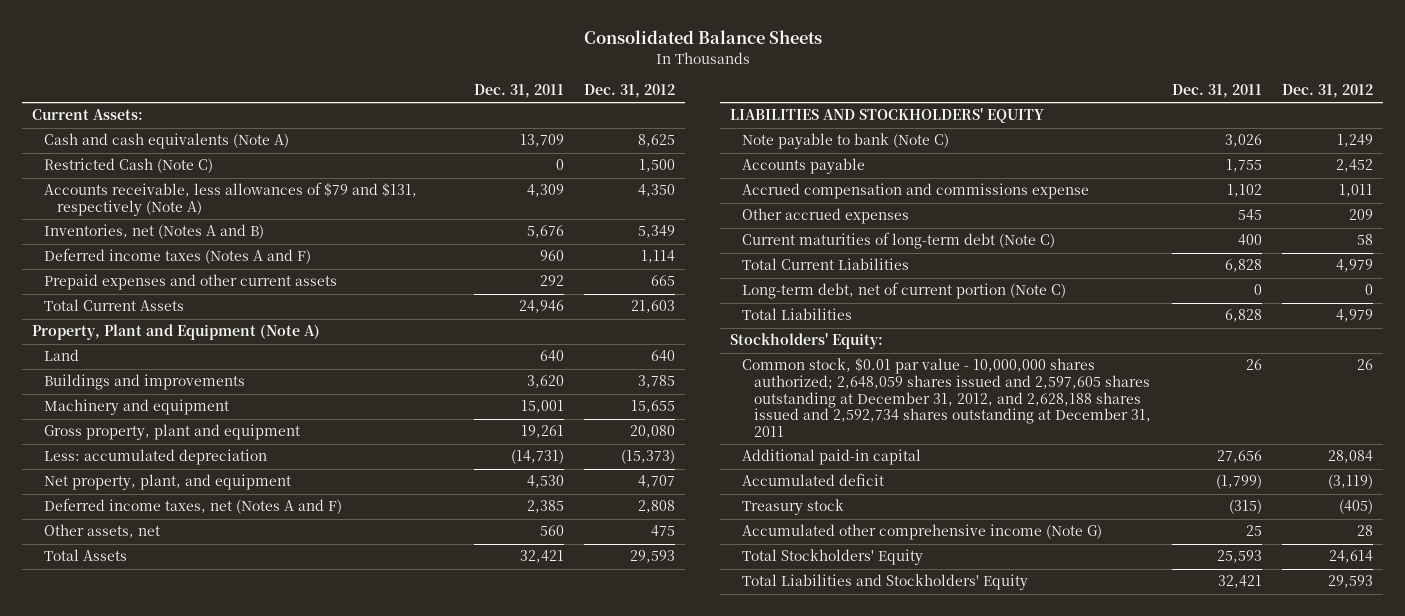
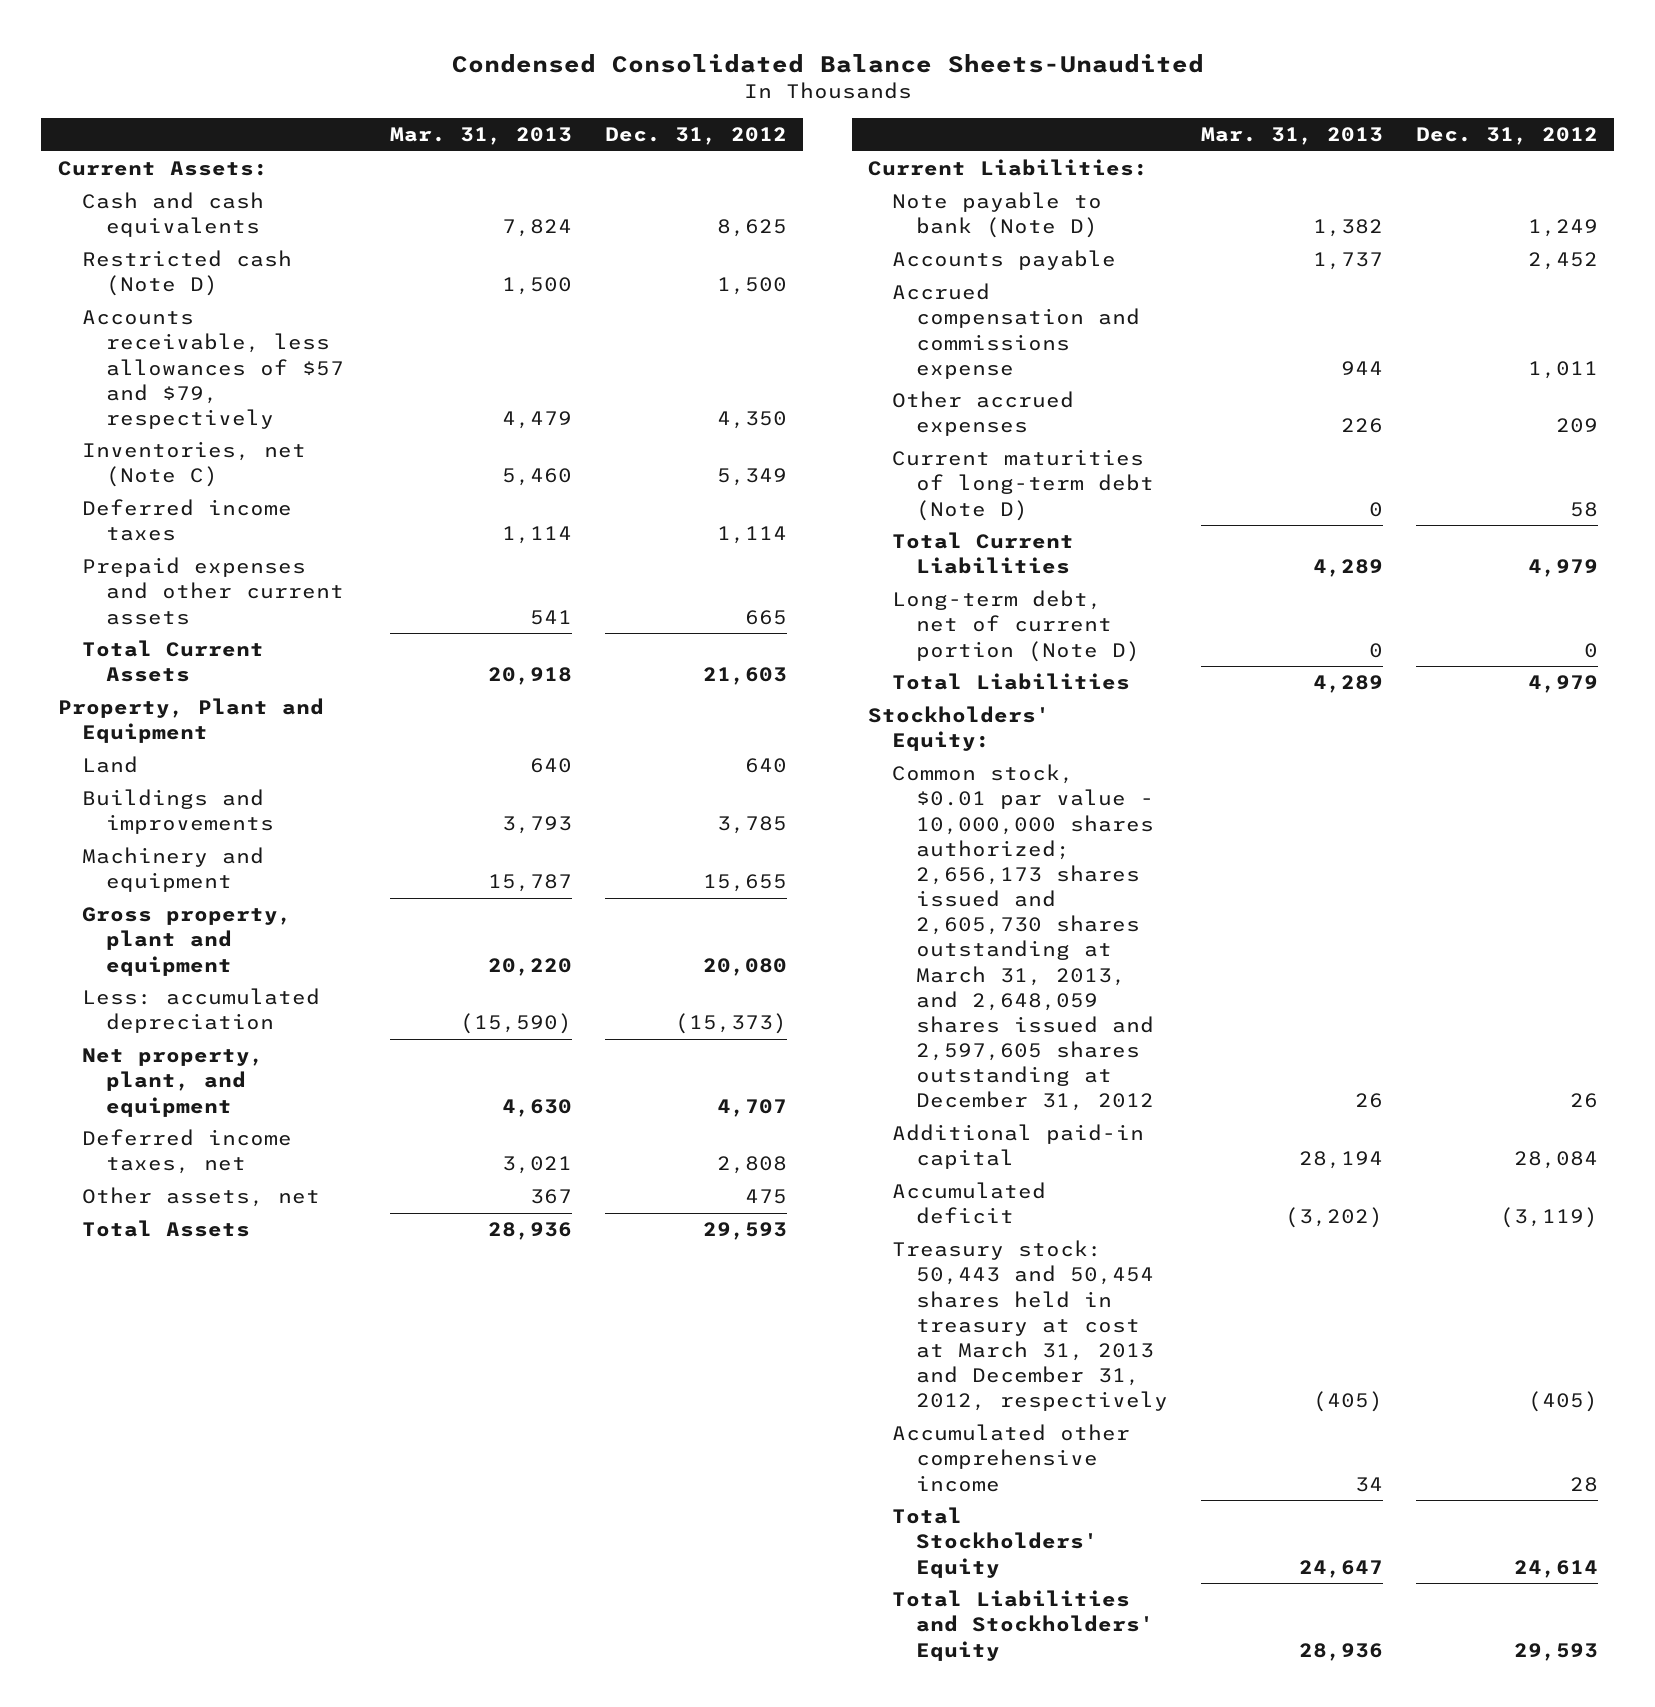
[583,30,822,45] Consolidated Balance Sheets -> [451,53,1204,73] Condensed Consolidated Balance Sheets-Unaudited
[473,84,564,99] Dec. 31, 2011 -> none
none -> [390,127,573,146] Mar. 31, 2013
[44,133,290,150] Cash and cash equivalents (Note A) -> [81,192,264,238] Cash and cash equivalents
[44,158,214,174] Restricted Cash (Note C) -> [81,250,292,297] Restricted cash (Note D)
[44,182,418,217] Accounts receivable, less allowances of $79 and $131, respectively (Note A) -> [81,310,344,429] Accounts receivable, less allowances of $57 and $79, respectively
[44,224,265,240] Inventories, net (Notes A and B) -> [81,441,306,488] Inventories, net (Note C)
[44,248,312,265] Deferred income taxes (Notes A and F) -> [81,499,292,542] Deferred income taxes
[32,324,321,341] Property, Plant and Equipment (Note A) -> [57,698,324,744] Property, Plant and Equipment
[44,498,343,515] Deferred income taxes, net (Notes A and F) -> [81,1129,292,1175] Deferred income taxes, net
[730,108,1045,124] LIABILITIES AND STOCKHOLDERS' EQUITY -> none
none -> [868,159,1149,177] Current Liabilities:
[742,133,950,150] Note payable to bank (Note C) -> [892,192,1103,239] Note payable to bank (Note D)
[742,232,1056,250] Current maturities of long-term debt (Note C) -> [892,449,1155,521] Current maturities of long-term debt (Note D)
[742,282,1067,300] Long-term debt, net of current portion (Note C) -> [892,590,1141,662] Long-term debt, net of current portion (Note D)
[742,358,1152,438] Common stock, $0.01 par value - 10,000,000 shares authorized; 2,648,059 shares issued and 2,597,605 shares outstanding at December 31, 2012, and 2,628,188 shares issued and 2,592,734 shares outstanding at December 31, 2011 -> [892,764,1155,1112] Common stock, $0.01 par value - 10,000,000 shares authorized; 2,656,173 shares issued and 2,605,730 shares outstanding at March 31, 2013, and 2,648,059 shares issued and 2,597,605 shares outstanding at December 31, 2012
[742,499,845,516] Treasury stock -> [892,1240,1169,1412] Treasury stock: 50,443 and 50,454 shares held in treasury at cost at March 31, 2013 and December 31, 2012, respectively
[742,524,1103,541] Accumulated other comprehensive income (Note G) -> [892,1424,1131,1492] Accumulated other comprehensive income

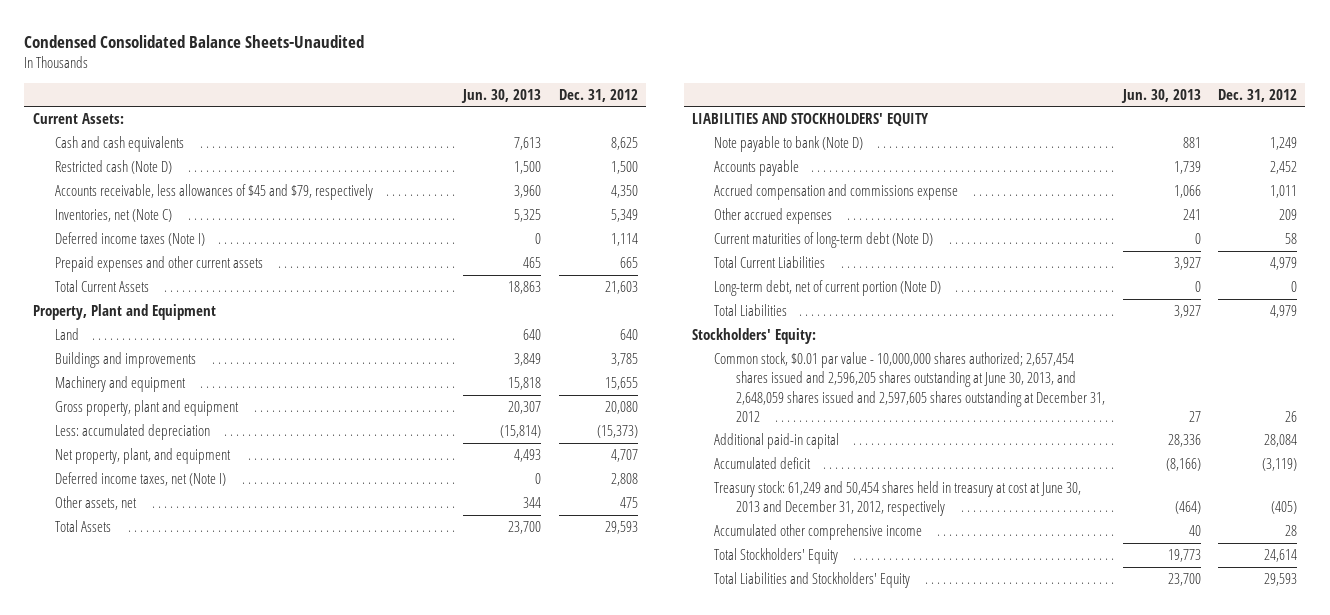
[390,127,573,146] Mar. 31, 2013 -> none
none -> [461,88,542,103] Jun. 30, 2013
[81,310,344,429] Accounts receivable, less allowances of $57 and $79, respectively -> [55,184,374,201] Accounts receivable, less allowances of $45 and $79, respectively
[81,499,292,542] Deferred income taxes -> [55,232,206,247] Deferred income taxes (Note I)
[81,1129,292,1175] Deferred income taxes, net -> [55,472,227,487] Deferred income taxes, net (Note I)
[868,159,1149,177] Current Liabilities: -> none
none -> [692,113,930,127] LIABILITIES AND STOCKHOLDERS' EQUITY
[892,764,1155,1112] Common stock, $0.01 par value - 10,000,000 shares authorized; 2,656,173 shares issued and 2,605,730 shares outstanding at March 31, 2013, and 2,648,059 shares issued and 2,597,605 shares outstanding at December 31, 2012 -> [714,352,1106,422] Common stock, $0.01 par value - 10,000,000 shares authorized; 2,657,454 shares issued and 2,596,205 shares outstanding at June 30, 2013, and 2,648,059 shares issued and 2,597,605 shares outstanding at December 31, 2012
[892,1240,1169,1412] Treasury stock: 50,443 and 50,454 shares held in treasury at cost at March 31, 2013 and December 31, 2012, respectively -> [714,481,1082,517] Treasury stock: 61,249 and 50,454 shares held in treasury at cost at June 30, 2013 and December 31, 2012, respectively

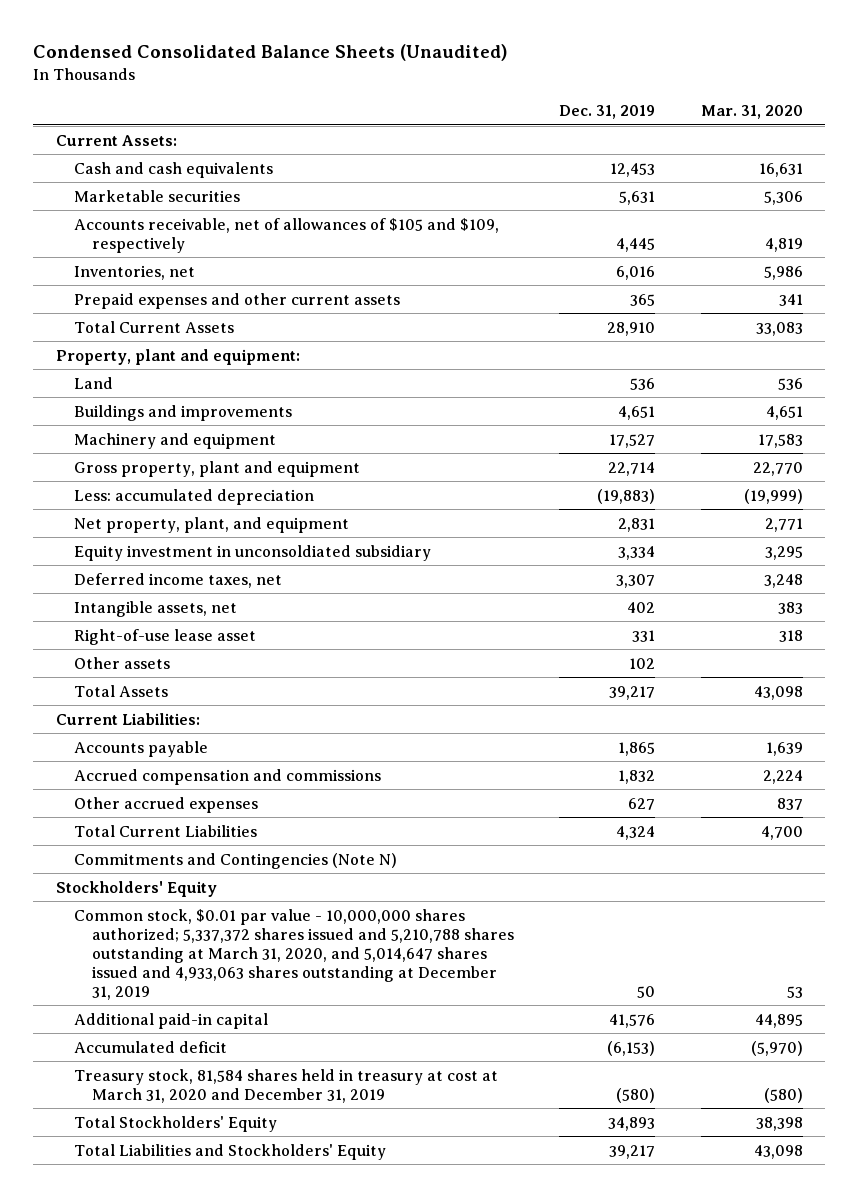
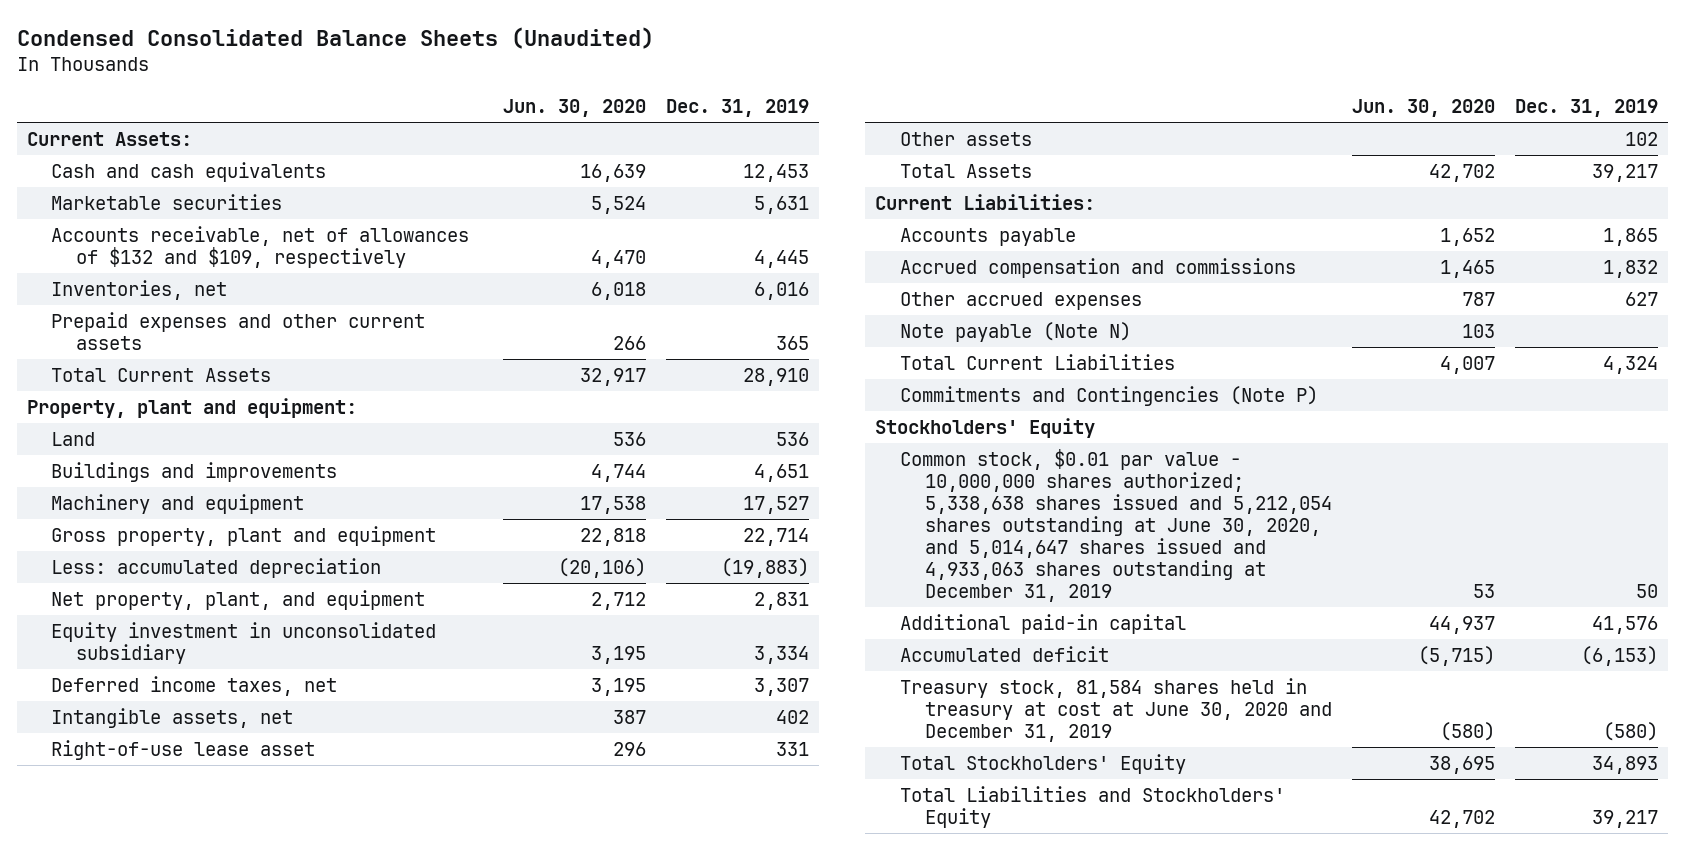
[700,104,803,119] Mar. 31, 2020 -> none
none -> [502,98,646,117] Jun. 30, 2020
[73,217,499,253] Accounts receivable, net of allowances of $105 and $109, respectively -> [51,226,470,269] Accounts receivable, net of allowances of $132 and $109, respectively
[73,544,431,561] Equity investment in unconsoldiated subsidiary -> [51,622,437,665] Equity investment in unconsolidated subsidiary
none -> [900,322,1132,343] Note payable (Note N)
[73,852,397,869] Commitments and Contingencies (Note N) -> [900,386,1319,407] Commitments and Contingencies (Note P)
[73,908,514,1000] Common stock, $0.01 par value - 10,000,000 shares authorized; 5,337,372 shares issued and 5,210,788 shares outstanding at March 31, 2020, and 5,014,647 shares issued and 4,933,063 shares outstanding at December 31, 2019 -> [900,449,1332,602] Common stock, $0.01 par value - 10,000,000 shares authorized; 5,338,638 shares issued and 5,212,054 shares outstanding at June 30, 2020, and 5,014,647 shares issued and 4,933,063 shares outstanding at December 31, 2019
[73,1068,498,1103] Treasury stock, 81,584 shares held in treasury at cost at March 31, 2020 and December 31, 2019 -> [900,678,1332,742] Treasury stock, 81,584 shares held in treasury at cost at June 30, 2020 and December 31, 2019

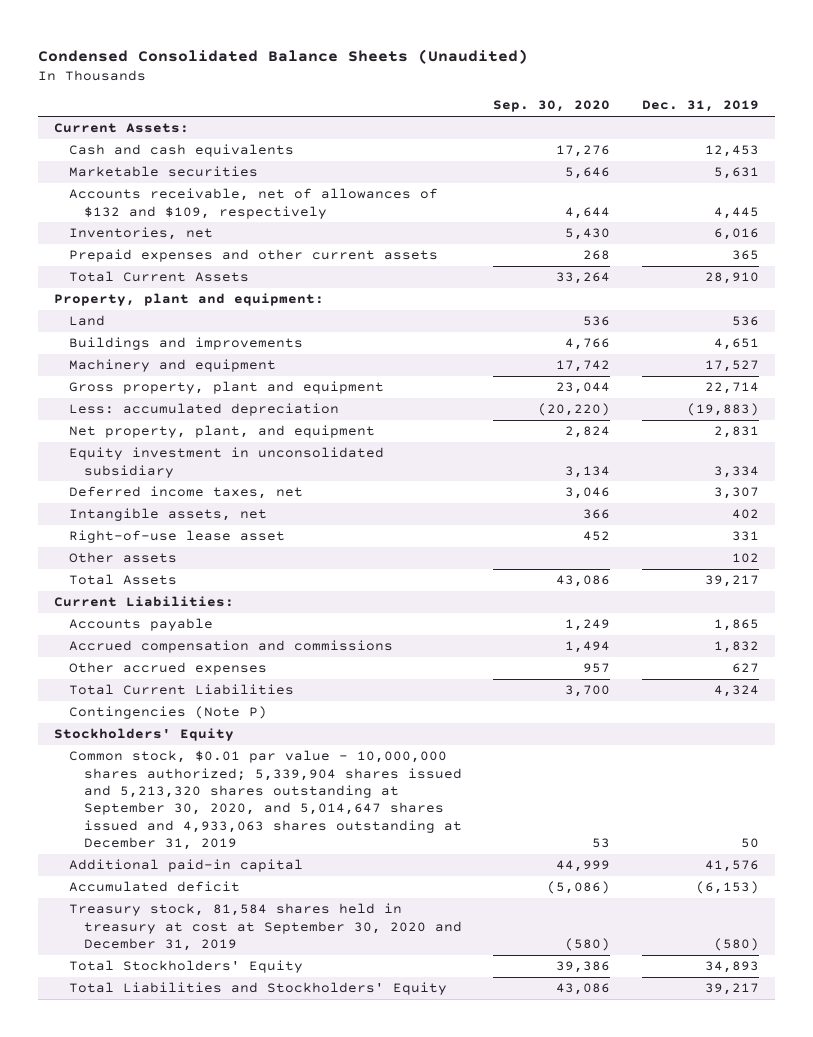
[502,98,646,117] Jun. 30, 2020 -> none
none -> [493,100,611,113] Sep. 30, 2020
[900,322,1132,343] Note payable (Note N) -> none
[900,386,1319,407] Commitments and Contingencies (Note P) -> [68,706,267,720] Contingencies (Note P)
[900,449,1332,602] Common stock, $0.01 par value - 10,000,000 shares authorized; 5,338,638 shares issued and 5,212,054 shares outstanding at June 30, 2020, and 5,014,647 shares issued and 4,933,063 shares outstanding at December 31, 2019 -> [68,750,462,851] Common stock, $0.01 par value - 10,000,000 shares authorized; 5,339,904 shares issued and 5,213,320 shares outstanding at September 30, 2020, and 5,014,647 shares issued and 4,933,063 shares outstanding at December 31, 2019
[900,678,1332,742] Treasury stock, 81,584 shares held in treasury at cost at June 30, 2020 and December 31, 2019 -> [68,903,462,952] Treasury stock, 81,584 shares held in treasury at cost at September 30, 2020 and December 31, 2019

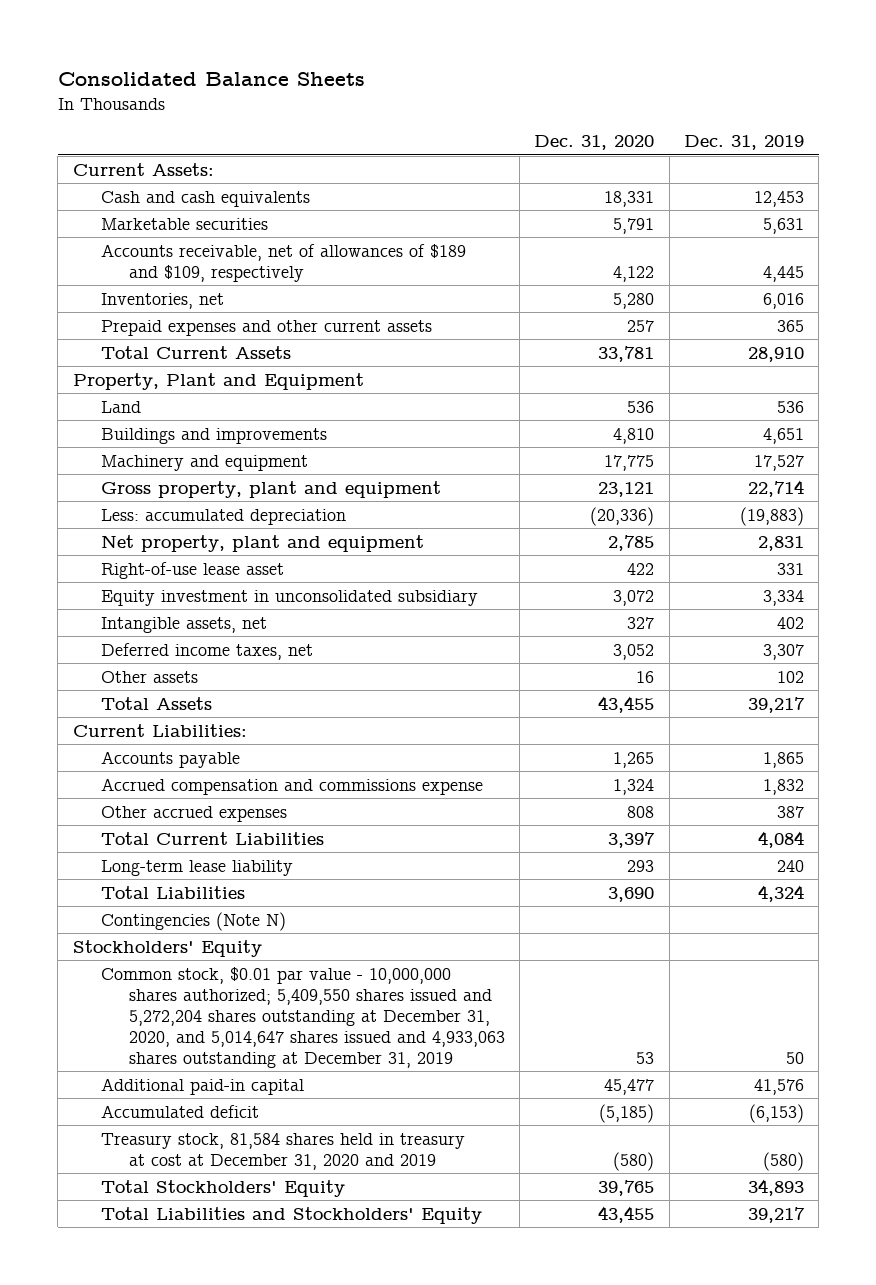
[38,48,529,64] Condensed Consolidated Balance Sheets (Unaudited) -> [57,71,365,86] Consolidated Balance Sheets
[493,100,611,113] Sep. 30, 2020 -> none
none -> [534,135,655,151] Dec. 31, 2020
[68,188,438,219] Accounts receivable, net of allowances of $132 and $109, respectively -> [100,243,466,282] Accounts receivable, net of allowances of $189 and $109, respectively
[54,293,325,307] Property, plant and equipment: -> [72,372,364,390] Property, Plant and Equipment
[68,425,375,439] Net property, plant, and equipment -> [100,534,424,552] Net property, plant and equipment
[68,530,285,544] Right-of-use lease asset -> [100,561,284,579] Right-of-use lease asset
[68,486,303,500] Deferred income taxes, net -> [100,642,313,660] Deferred income taxes, net
[68,640,393,654] Accrued compensation and commissions -> [100,777,483,795] Accrued compensation and commissions expense
[732,663,760,674] 627 -> [776,805,804,818] 387
[714,685,760,698] 4,324 -> [757,830,804,848] 4,084
none -> [100,859,293,876] Long-term lease liability
none -> [100,885,245,899] Total Liabilities
[68,706,267,720] Contingencies (Note P) -> [100,911,286,931] Contingencies (Note N)
[68,750,462,851] Common stock, $0.01 par value - 10,000,000 shares authorized; 5,339,904 shares issued and 5,213,320 shares outstanding at September 30, 2020, and 5,014,647 shares issued and 4,933,063 shares outstanding at December 31, 2019 -> [100,966,505,1068] Common stock, $0.01 par value - 10,000,000 shares authorized; 5,409,550 shares issued and 5,272,204 shares outstanding at December 31, 2020, and 5,014,647 shares issued and 4,933,063 shares outstanding at December 31, 2019
[68,903,462,952] Treasury stock, 81,584 shares held in treasury at cost at September 30, 2020 and December 31, 2019 -> [100,1132,465,1170] Treasury stock, 81,584 shares held in treasury at cost at December 31, 2020 and 2019

